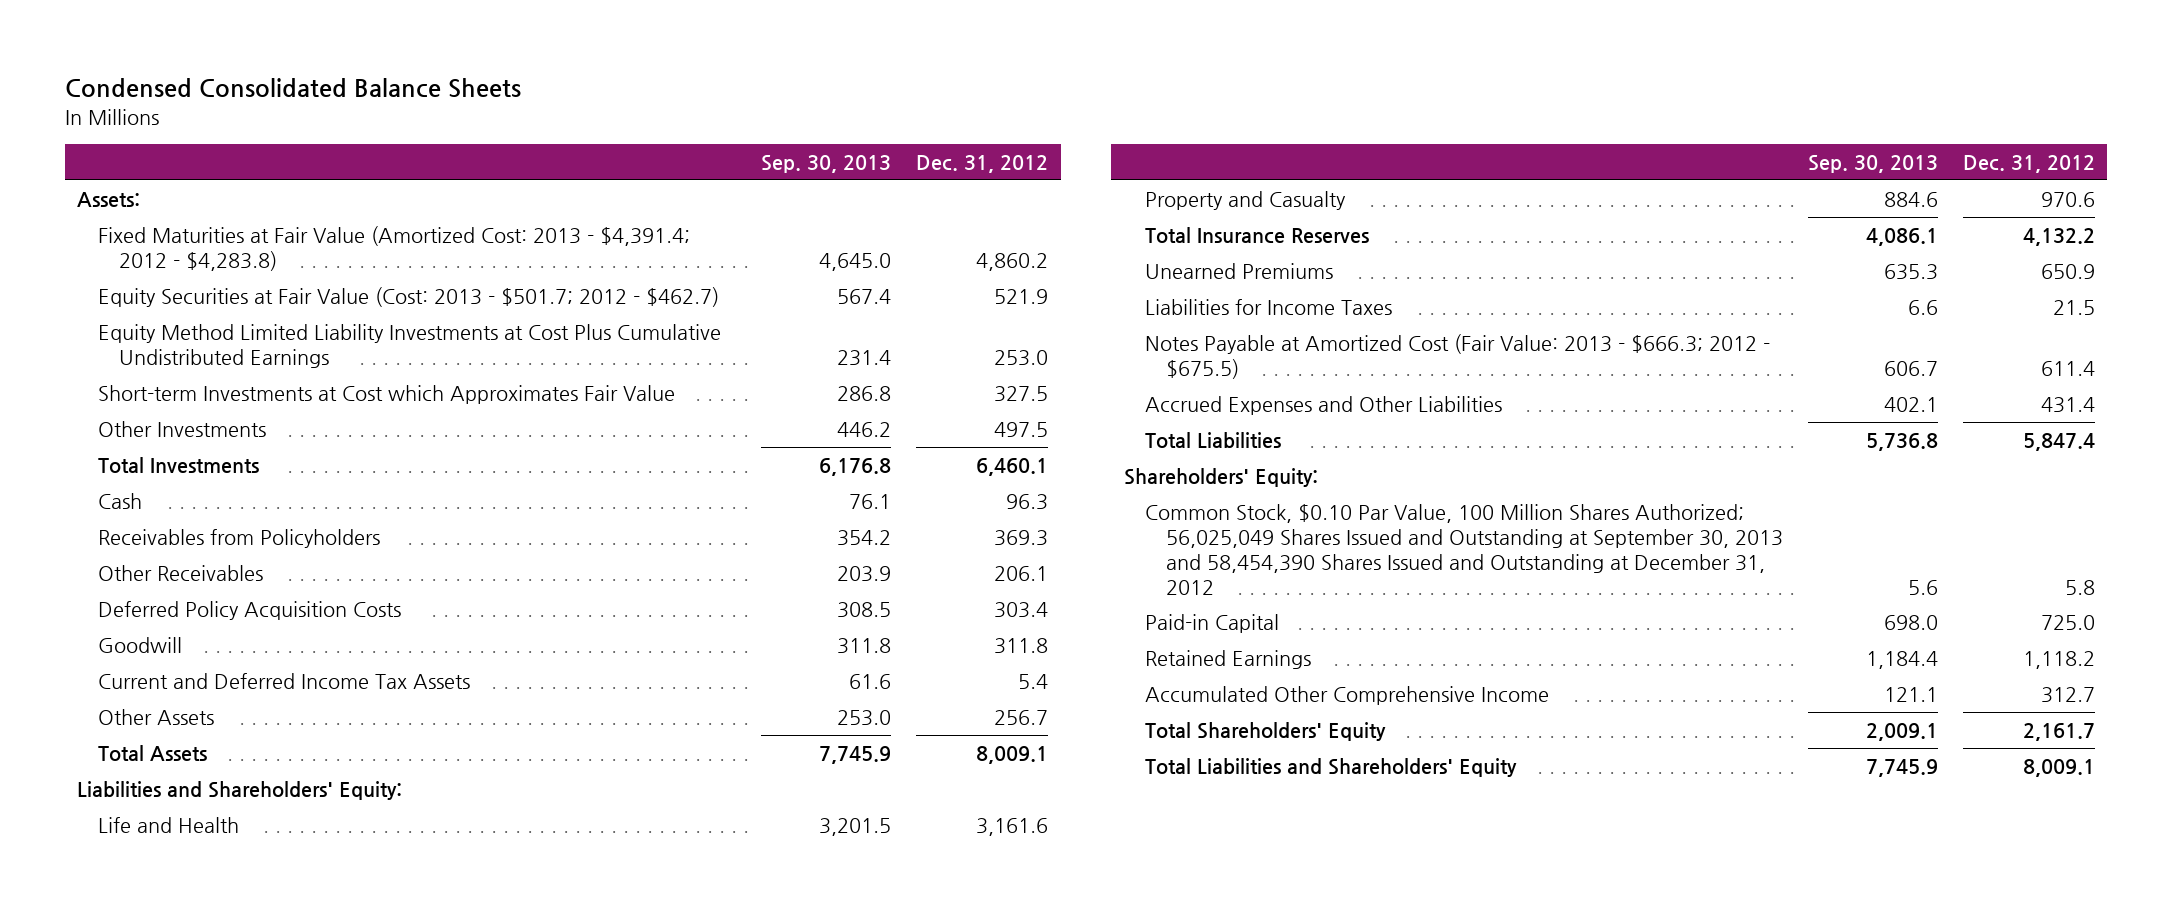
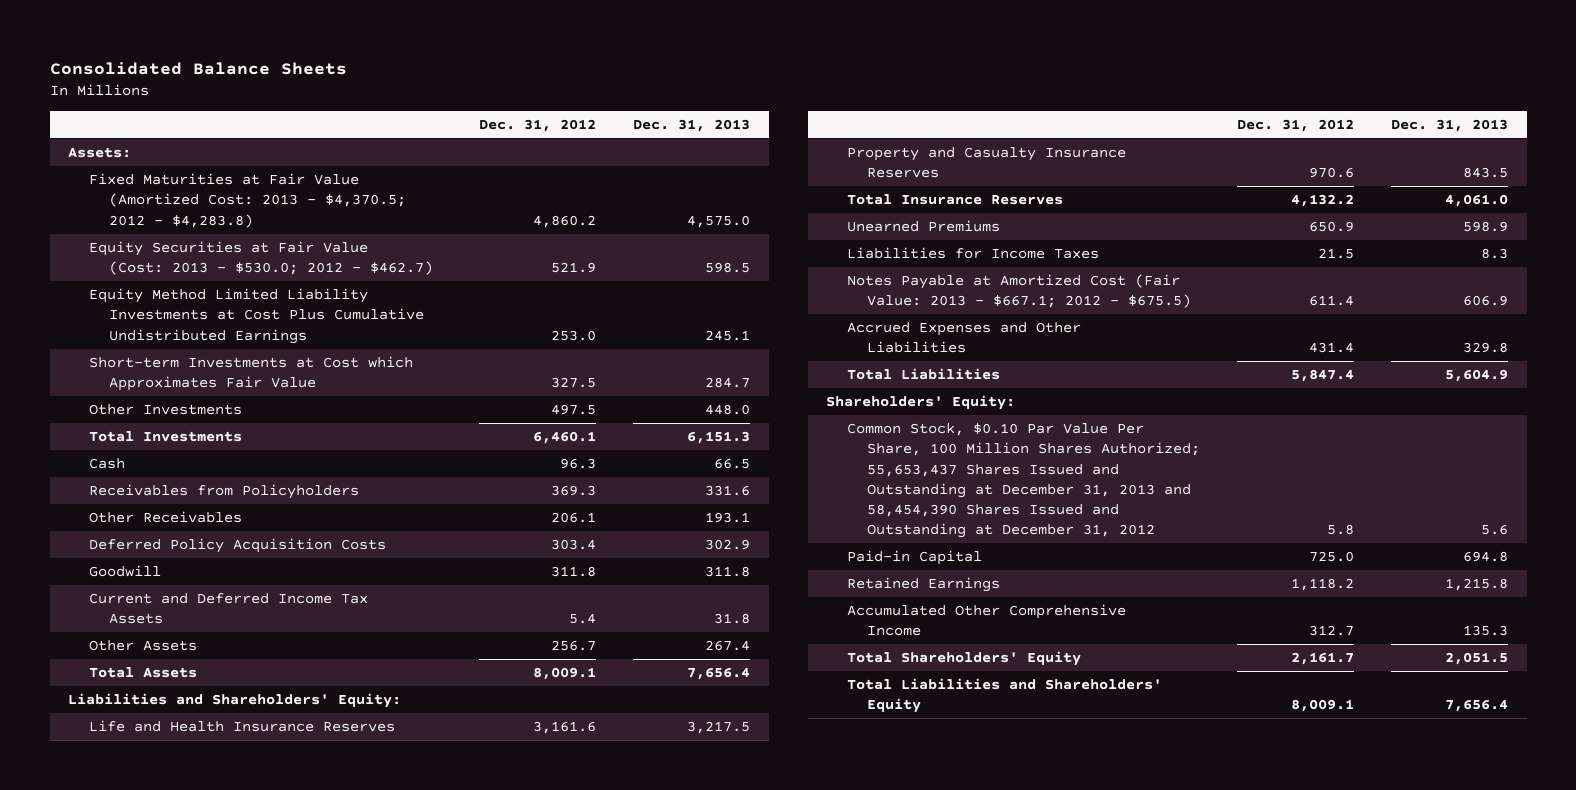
[64,78,521,99] Condensed Consolidated Balance Sheets -> [49,61,347,75] Consolidated Balance Sheets
[761,154,892,173] Sep. 30, 2013 -> none
none -> [633,118,751,132] Dec. 31, 2013
[98,225,691,271] Fixed Maturities at Fair Value (Amortized Cost: 2013 - $4,391.4; 2012 - $4,283.8) -> [88,173,407,228] Fixed Maturities at Fair Value (Amortized Cost: 2013 - $4,370.5; 2012 - $4,283.8)
[98,286,720,307] Equity Securities at Fair Value (Cost: 2013 - $501.7; 2012 - $462.7) -> [88,241,434,276] Equity Securities at Fair Value (Cost: 2013 - $530.0; 2012 - $462.7)
[98,816,240,833] Life and Health -> [88,720,395,733] Life and Health Insurance Reserves
[1144,190,1346,210] Property and Casualty -> [846,147,1126,179] Property and Casualty Insurance Reserves
[1144,333,1770,379] Notes Payable at Amortized Cost (Fair Value: 2013 - $666.3; 2012 - $675.5) -> [846,274,1192,309] Notes Payable at Amortized Cost (Fair Value: 2013 - $667.1; 2012 - $675.5)
[1144,503,1783,595] Common Stock, $0.10 Par Value, 100 Million Shares Authorized; 56,025,049 Shares Issued and Outstanding at September 30, 2013 and 58,454,390 Shares Issued and Outstanding at December 31, 2012 -> [846,423,1201,538] Common Stock, $0.10 Par Value Per Share, 100 Million Shares Authorized; 55,653,437 Shares Issued and Outstanding at December 31, 2013 and 58,454,390 Shares Issued and Outstanding at December 31, 2012

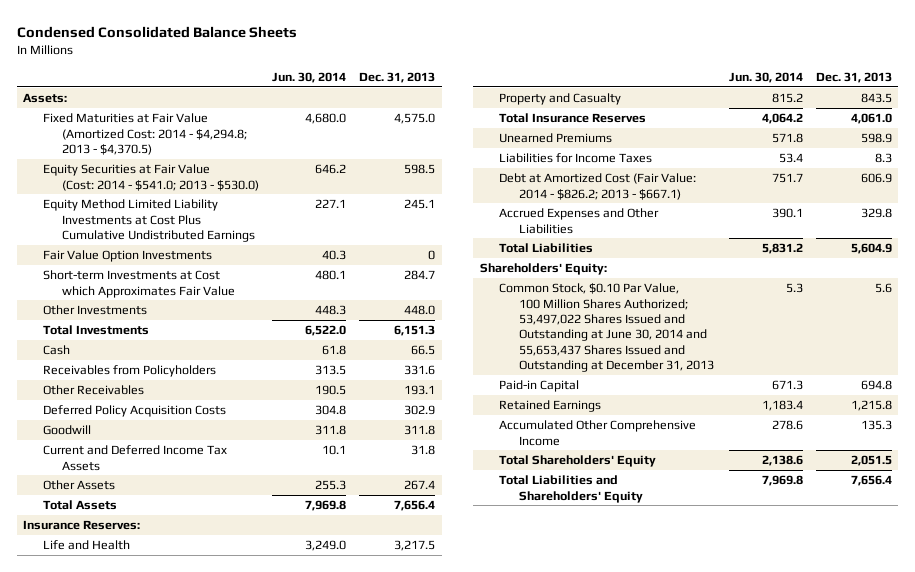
[49,61,347,75] Consolidated Balance Sheets -> [17,25,298,38] Condensed Consolidated Balance Sheets
[479,118,597,132] Dec. 31, 2012 -> none
none -> [272,71,347,83] Jun. 30, 2014
[88,173,407,228] Fixed Maturities at Fair Value (Amortized Cost: 2013 - $4,370.5; 2012 - $4,283.8) -> [42,113,248,155] Fixed Maturities at Fair Value (Amortized Cost: 2014 - $4,294.8; 2013 - $4,370.5)
[88,241,434,276] Equity Securities at Fair Value (Cost: 2013 - $530.0; 2012 - $462.7) -> [42,164,260,191] Equity Securities at Fair Value (Cost: 2014 - $541.0; 2013 - $530.0)
none -> [42,250,212,263] Fair Value Option Investments
[67,693,401,709] Liabilities and Shareholders' Equity: -> none
none -> [23,520,141,531] Insurance Reserves:
[88,720,395,733] Life and Health Insurance Reserves -> [42,540,130,551] Life and Health
[846,147,1126,179] Property and Casualty Insurance Reserves -> [499,93,622,106] Property and Casualty
[846,274,1192,309] Notes Payable at Amortized Cost (Fair Value: 2013 - $667.1; 2012 - $675.5) -> [499,173,697,200] Debt at Amortized Cost (Fair Value: 2014 - $826.2; 2013 - $667.1)
[846,423,1201,538] Common Stock, $0.10 Par Value Per Share, 100 Million Shares Authorized; 55,653,437 Shares Issued and Outstanding at December 31, 2013 and 58,454,390 Shares Issued and Outstanding at December 31, 2012 -> [499,283,714,372] Common Stock, $0.10 Par Value, 100 Million Shares Authorized; 53,497,022 Shares Issued and Outstanding at June 30, 2014 and 55,653,437 Shares Issued and Outstanding at December 31, 2013

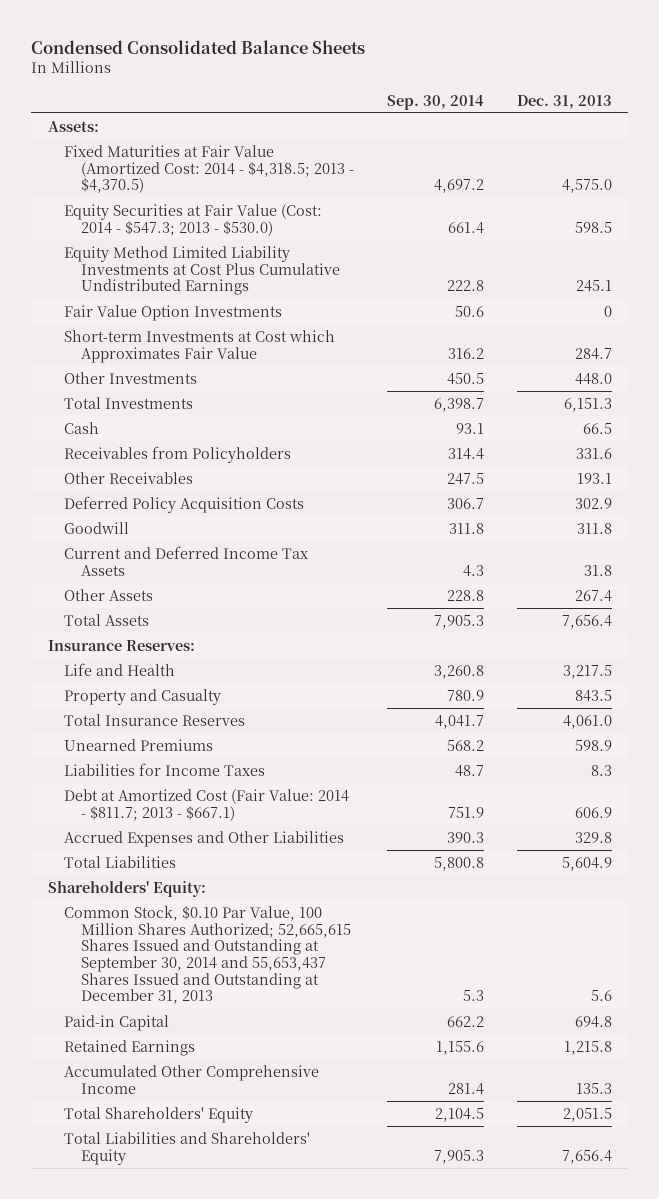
[272,71,347,83] Jun. 30, 2014 -> none
none -> [386,94,484,110] Sep. 30, 2014
[42,113,248,155] Fixed Maturities at Fair Value (Amortized Cost: 2014 - $4,294.8; 2013 - $4,370.5) -> [64,144,354,194] Fixed Maturities at Fair Value (Amortized Cost: 2014 - $4,318.5; 2013 - $4,370.5)
[42,164,260,191] Equity Securities at Fair Value (Cost: 2014 - $541.0; 2013 - $530.0) -> [64,203,323,236] Equity Securities at Fair Value (Cost: 2014 - $547.3; 2013 - $530.0)
[499,173,697,200] Debt at Amortized Cost (Fair Value: 2014 - $826.2; 2013 - $667.1) -> [64,788,350,821] Debt at Amortized Cost (Fair Value: 2014 - $811.7; 2013 - $667.1)
[499,283,714,372] Common Stock, $0.10 Par Value, 100 Million Shares Authorized; 53,497,022 Shares Issued and Outstanding at June 30, 2014 and 55,653,437 Shares Issued and Outstanding at December 31, 2013 -> [64,904,351,1005] Common Stock, $0.10 Par Value, 100 Million Shares Authorized; 52,665,615 Shares Issued and Outstanding at September 30, 2014 and 55,653,437 Shares Issued and Outstanding at December 31, 2013

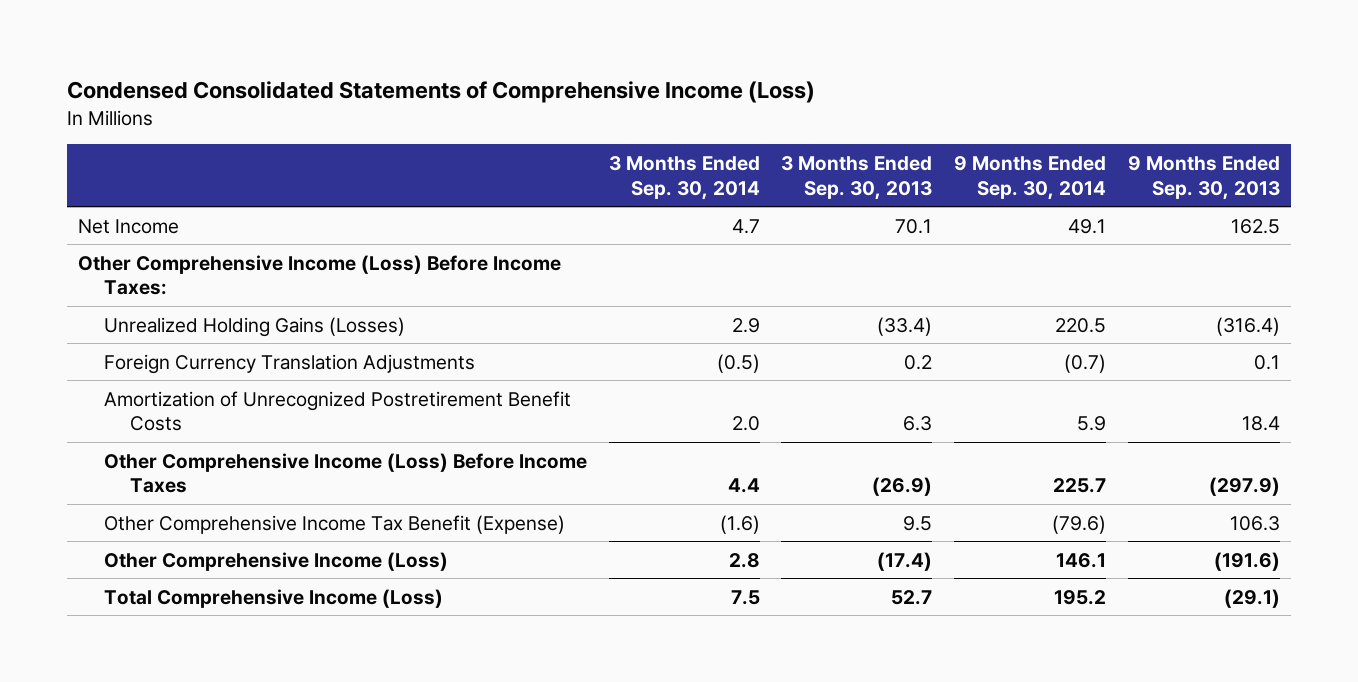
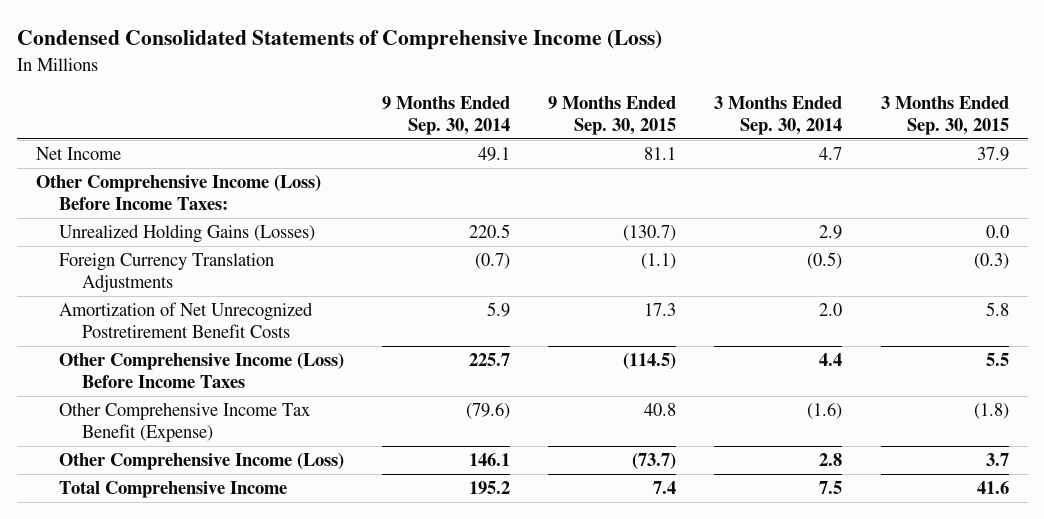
[781,155,933,200] 3 Months Ended Sep. 30, 2013 -> none
[1127,155,1280,200] 9 Months Ended Sep. 30, 2013 -> none
none -> [548,96,677,136] 9 Months Ended Sep. 30, 2015
none -> [880,96,1009,136] 3 Months Ended Sep. 30, 2015
[103,390,571,432] Amortization of Unrecognized Postretirement Benefit Costs -> [58,301,313,339] Amortization of Net Unrecognized Postretirement Benefit Costs
[103,588,443,608] Total Comprehensive Income (Loss) -> [58,480,287,498] Total Comprehensive Income

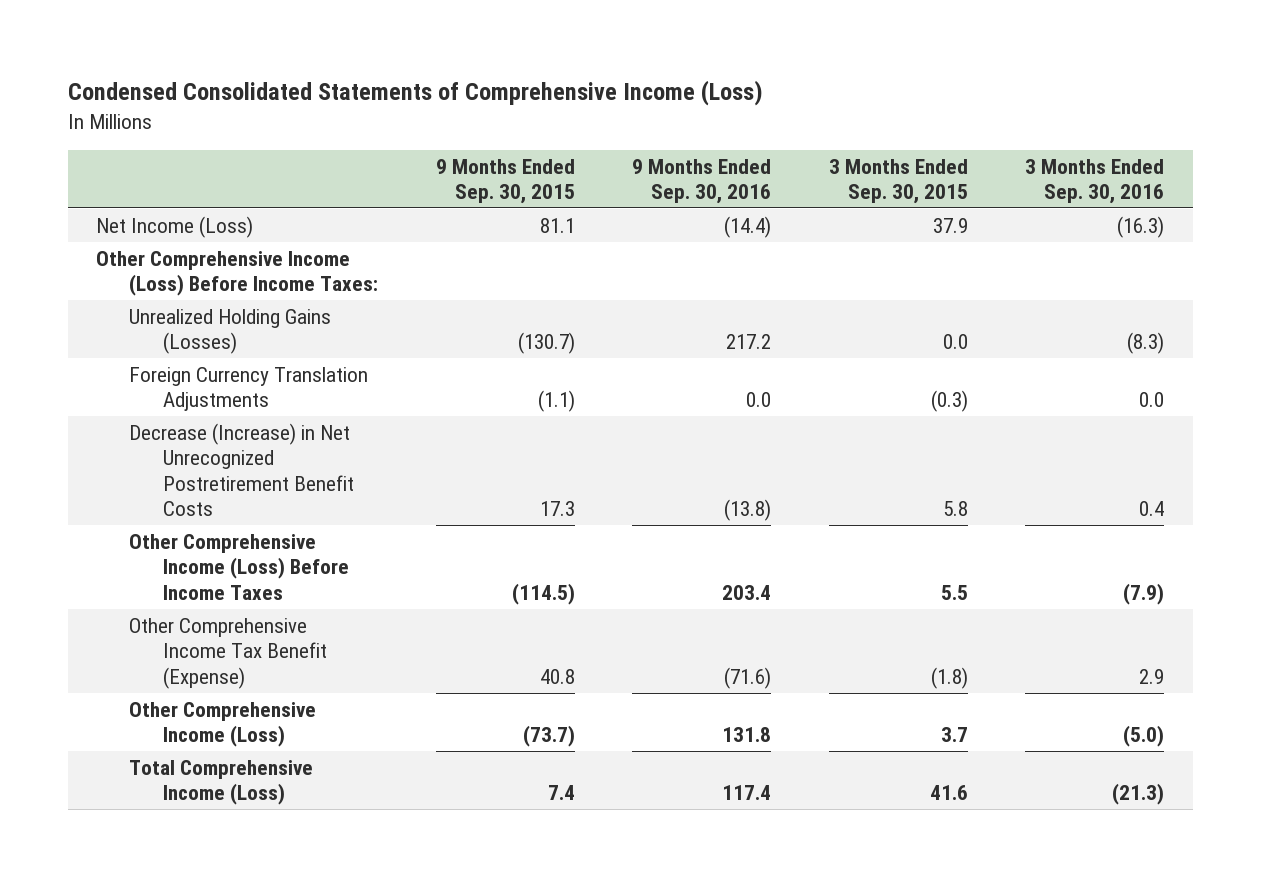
[381,96,510,136] 9 Months Ended Sep. 30, 2014 -> none
[714,96,843,136] 3 Months Ended Sep. 30, 2014 -> none
none -> [632,158,772,205] 9 Months Ended Sep. 30, 2016
none -> [1025,158,1165,205] 3 Months Ended Sep. 30, 2016
[35,146,121,160] Net Income -> [96,215,254,238] Net Income (Loss)
[58,301,313,339] Amortization of Net Unrecognized Postretirement Benefit Costs -> [129,422,354,517] Decrease (Increase) in Net Unrecognized Postretirement Benefit Costs
[58,480,287,498] Total Comprehensive Income -> [129,759,314,806] Total Comprehensive Income (Loss)

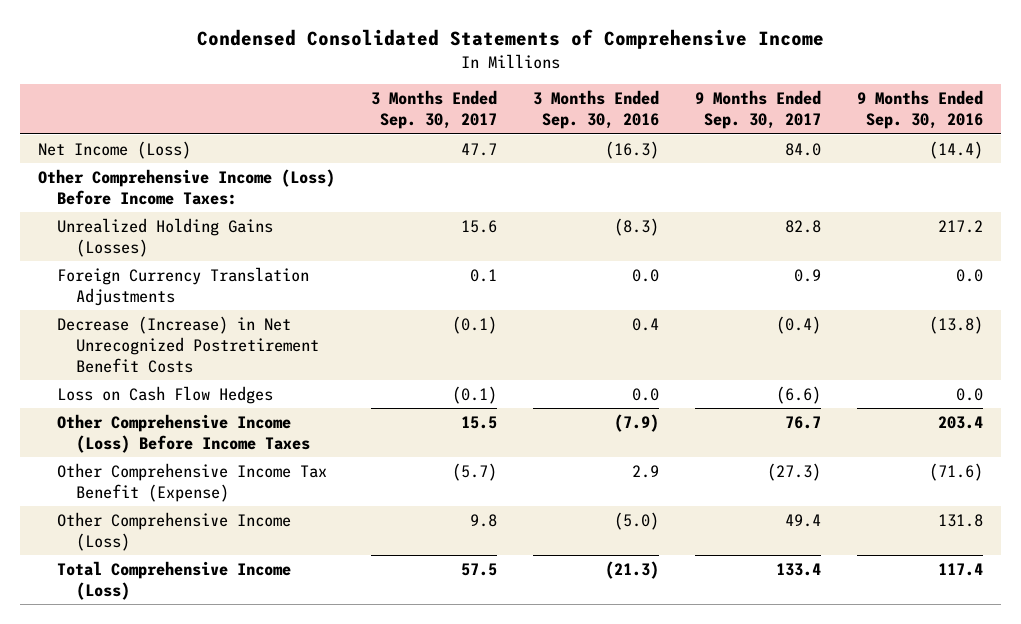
[67,80,763,107] Condensed Consolidated Statements of Comprehensive Income (Loss) -> [196,29,824,50] Condensed Consolidated Statements of Comprehensive Income
[435,158,575,205] 9 Months Ended Sep. 30, 2015 -> none
[828,158,968,205] 3 Months Ended Sep. 30, 2015 -> none
none -> [371,90,498,130] 3 Months Ended Sep. 30, 2017
none -> [695,90,822,130] 9 Months Ended Sep. 30, 2017
none -> [56,385,273,404] Loss on Cash Flow Hedges

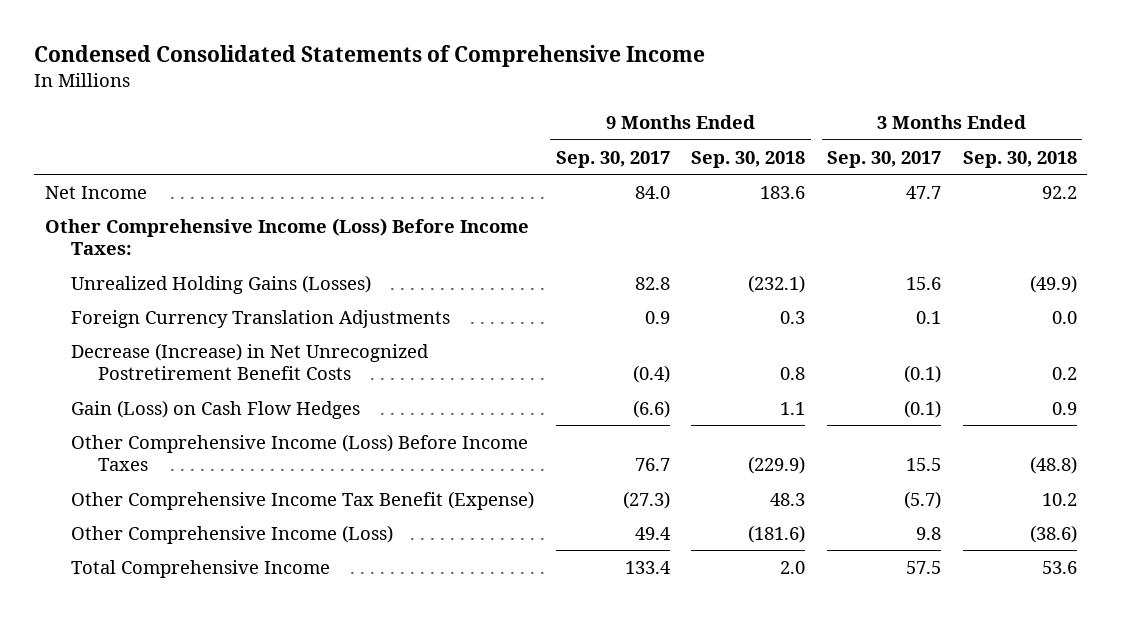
[533,90,660,130] 3 Months Ended Sep. 30, 2016 -> none
[857,90,984,130] 9 Months Ended Sep. 30, 2016 -> none
none -> [691,150,806,168] Sep. 30, 2018
none -> [962,150,1077,168] Sep. 30, 2018
[37,140,191,159] Net Income (Loss) -> [44,185,147,199] Net Income
[56,385,273,404] Loss on Cash Flow Hedges -> [71,399,361,419] Gain (Loss) on Cash Flow Hedges
[56,560,291,601] Total Comprehensive Income (Loss) -> [71,559,331,578] Total Comprehensive Income

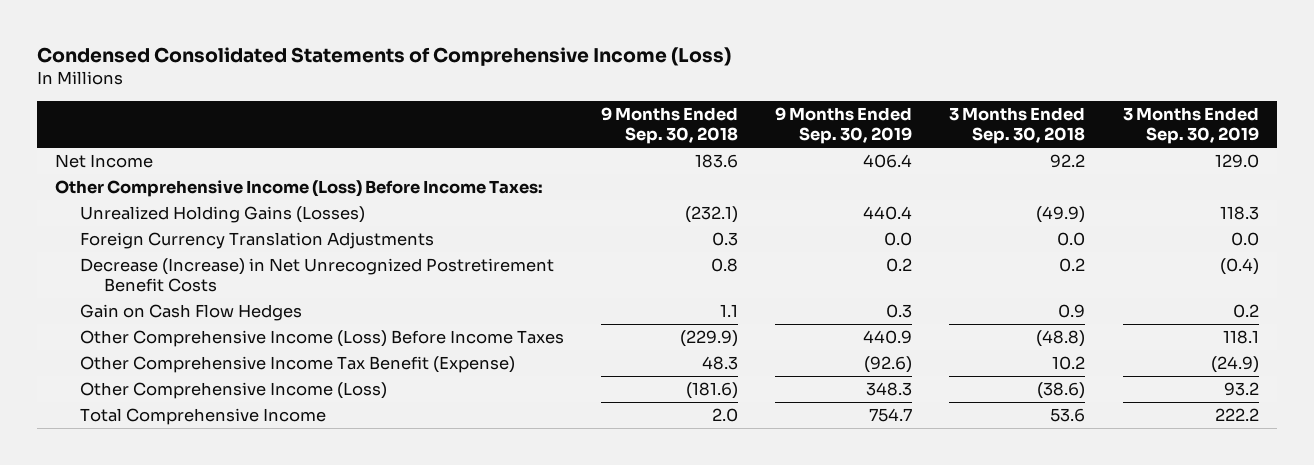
[33,45,705,68] Condensed Consolidated Statements of Comprehensive Income -> [36,47,731,67] Condensed Consolidated Statements of Comprehensive Income (Loss)
[555,150,670,168] Sep. 30, 2017 -> none
[827,150,942,168] Sep. 30, 2017 -> none
none -> [775,106,913,145] 9 Months Ended Sep. 30, 2019
none -> [1122,106,1259,145] 3 Months Ended Sep. 30, 2019
[71,399,361,419] Gain (Loss) on Cash Flow Hedges -> [79,303,302,321] Gain on Cash Flow Hedges

